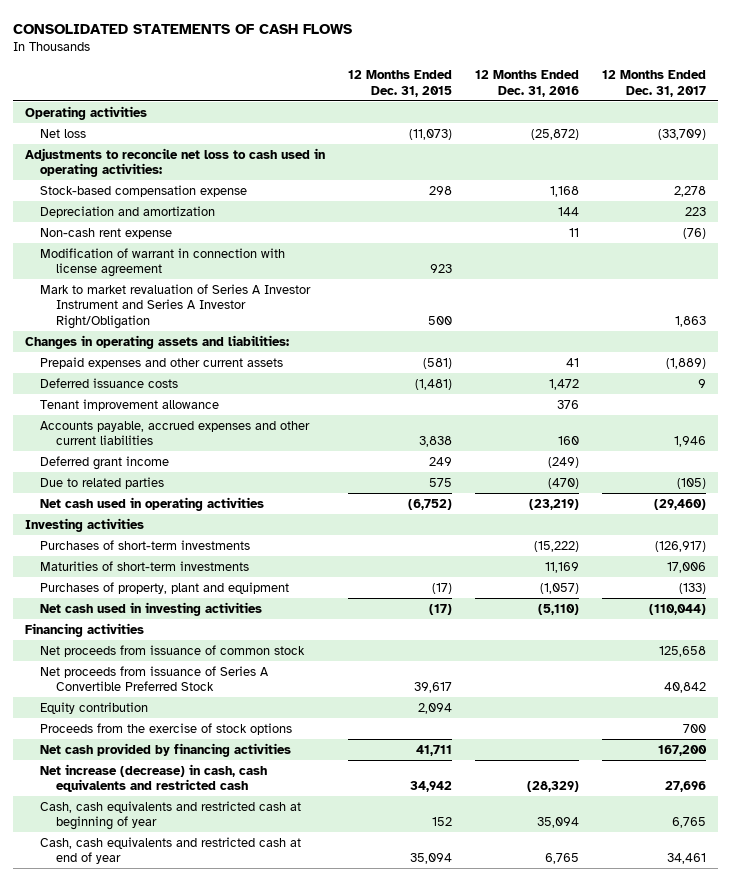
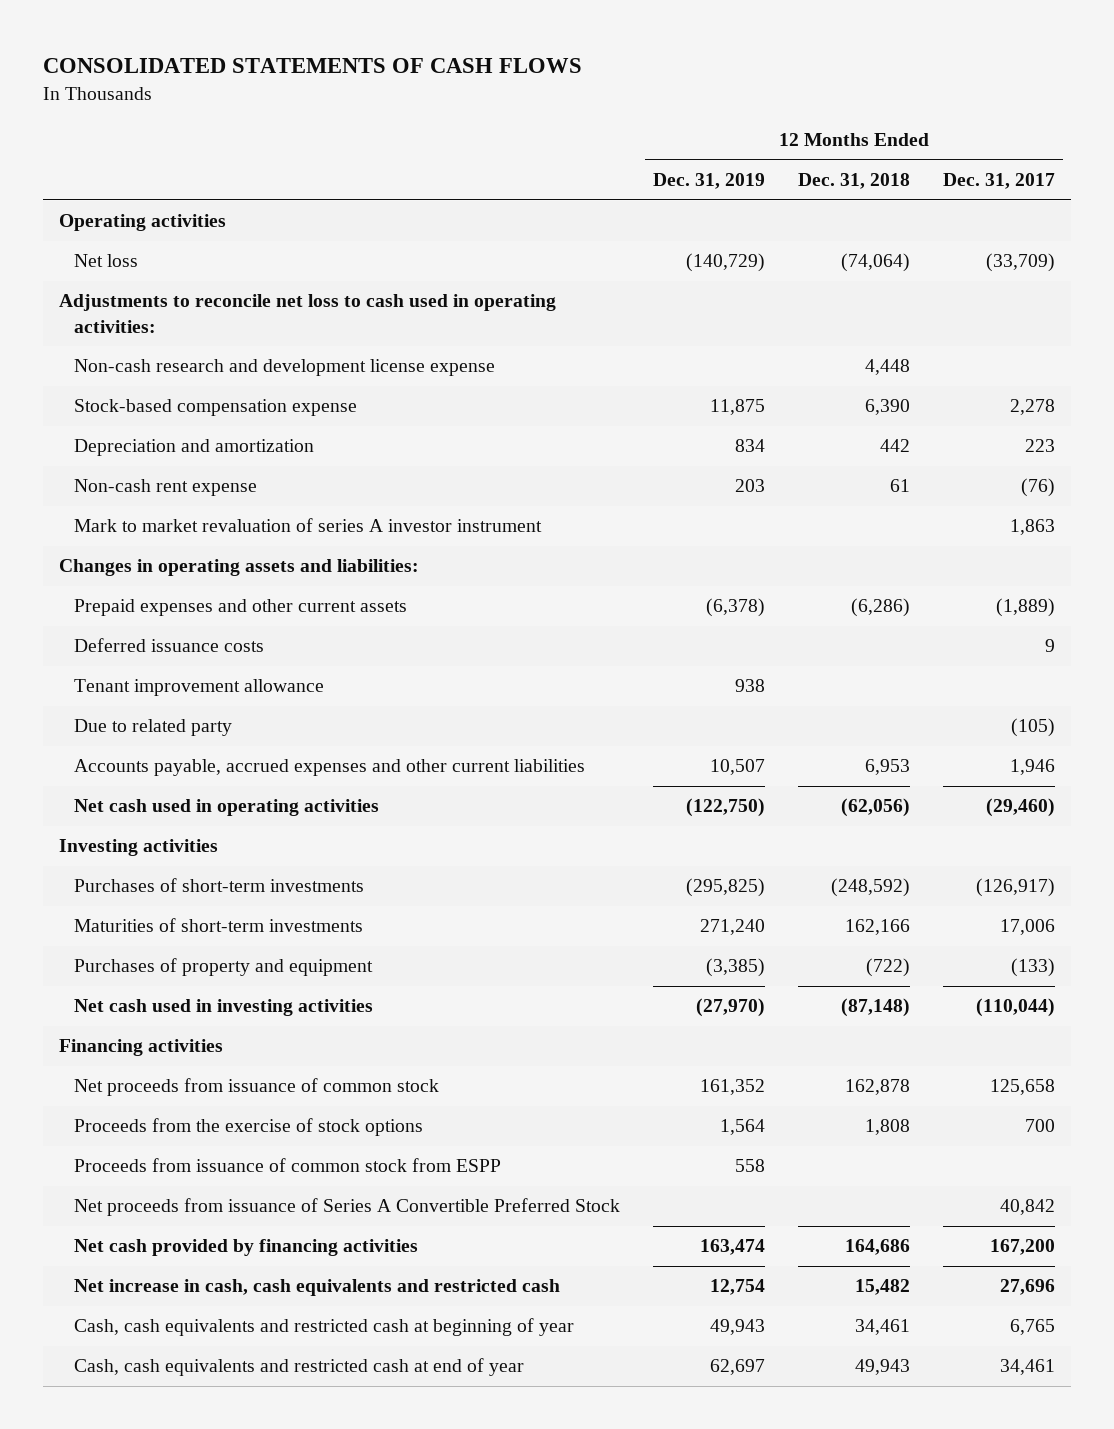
[347,70,452,97] 12 Months Ended Dec. 31, 2015 -> none
[475,70,580,97] 12 Months Ended Dec. 31, 2016 -> none
none -> [652,173,765,190] Dec. 31, 2019
none -> [797,173,910,190] Dec. 31, 2018
none -> [74,359,496,377] Non-cash research and development license expense
[40,247,286,278] Modification of warrant in connection with license agreement -> none
[40,283,312,329] Mark to market revaluation of Series A Investor Instrument and Series A Investor Right/Obligation -> [74,518,543,533] Mark to market revaluation of series A investor instrument
none -> [74,719,233,737] Due to related party
[40,455,170,470] Deferred grant income -> none
[40,476,165,489] Due to related parties -> none
[40,581,290,594] Purchases of property, plant and equipment -> [74,958,374,977] Purchases of property and equipment
[40,701,149,714] Equity contribution -> none
none -> [74,1158,502,1173] Proceeds from issuance of common stock from ESPP
[40,665,270,692] Net proceeds from issuance of Series A Convertible Preferred Stock -> [74,1198,621,1217] Net proceeds from issuance of Series A Convertible Preferred Stock
[40,763,268,793] Net increase (decrease) in cash, cash equivalents and restricted cash -> [74,1279,561,1297] Net increase in cash, cash equivalents and restricted cash

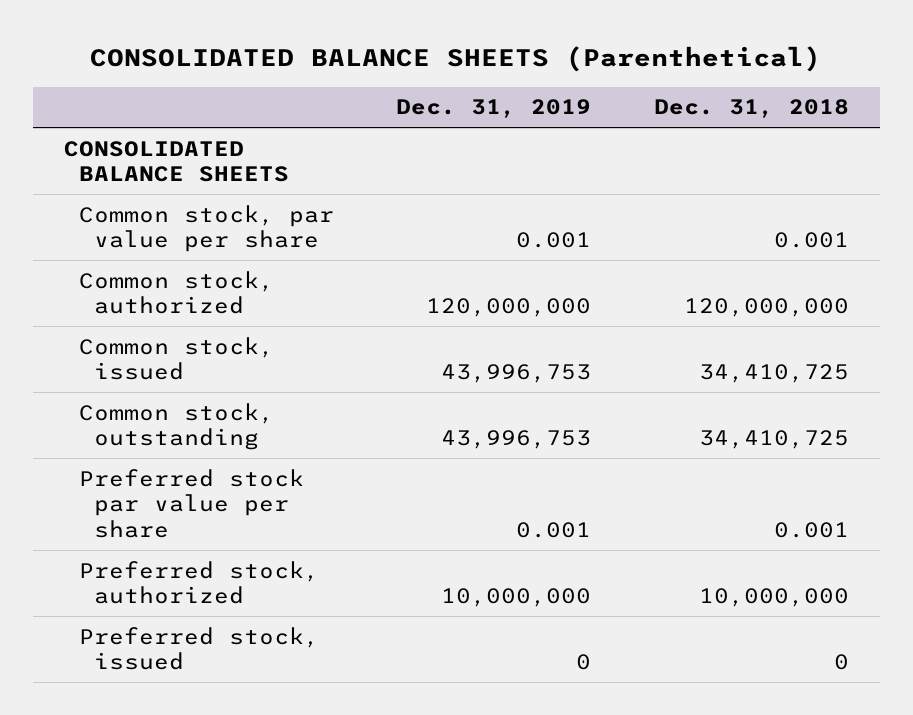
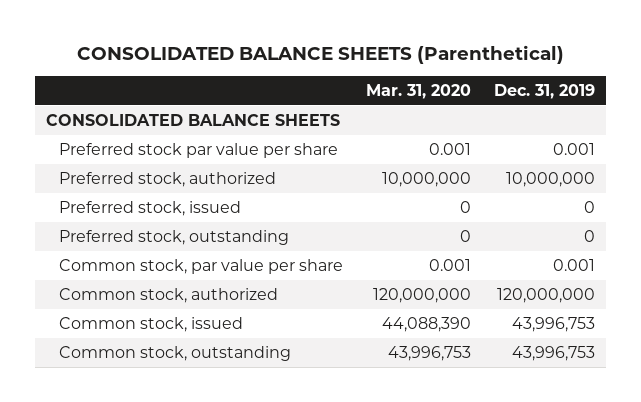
[653,99,849,119] Dec. 31, 2018 -> none
none -> [365,84,471,100] Mar. 31, 2020
[79,468,305,539] Preferred stock par value per share -> [58,143,338,159] Preferred stock par value per share
[79,560,320,605] Preferred stock, authorized -> [58,172,276,188] Preferred stock, authorized
[79,626,320,671] Preferred stock, issued -> [58,201,241,217] Preferred stock, issued
none -> [58,230,289,246] Preferred stock, outstanding

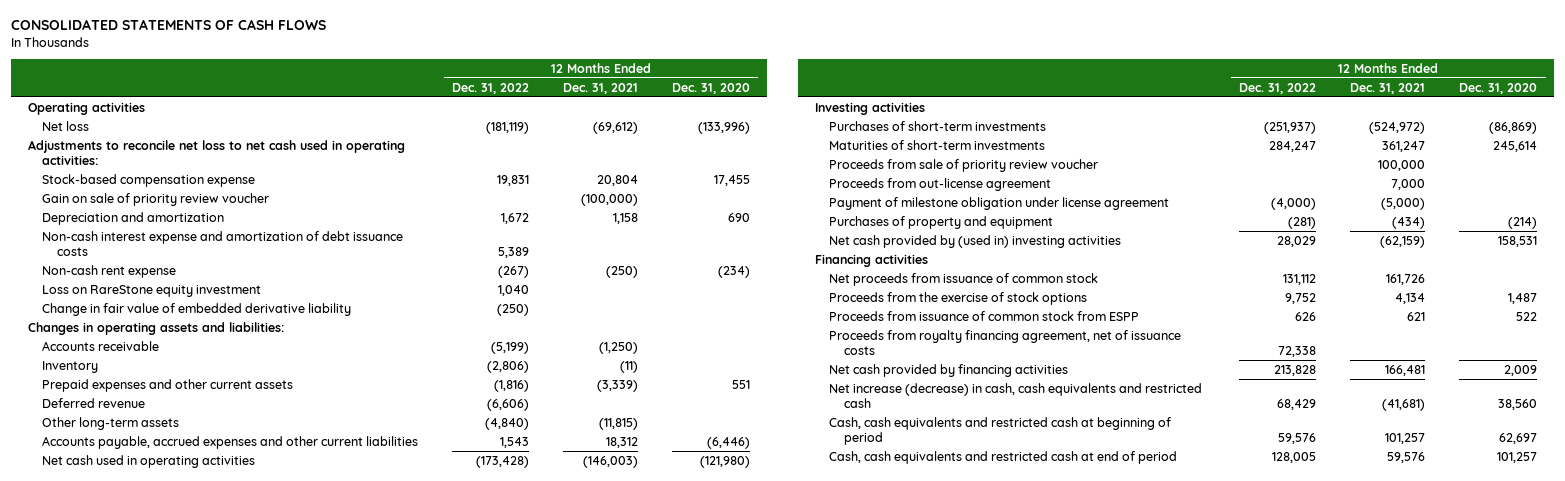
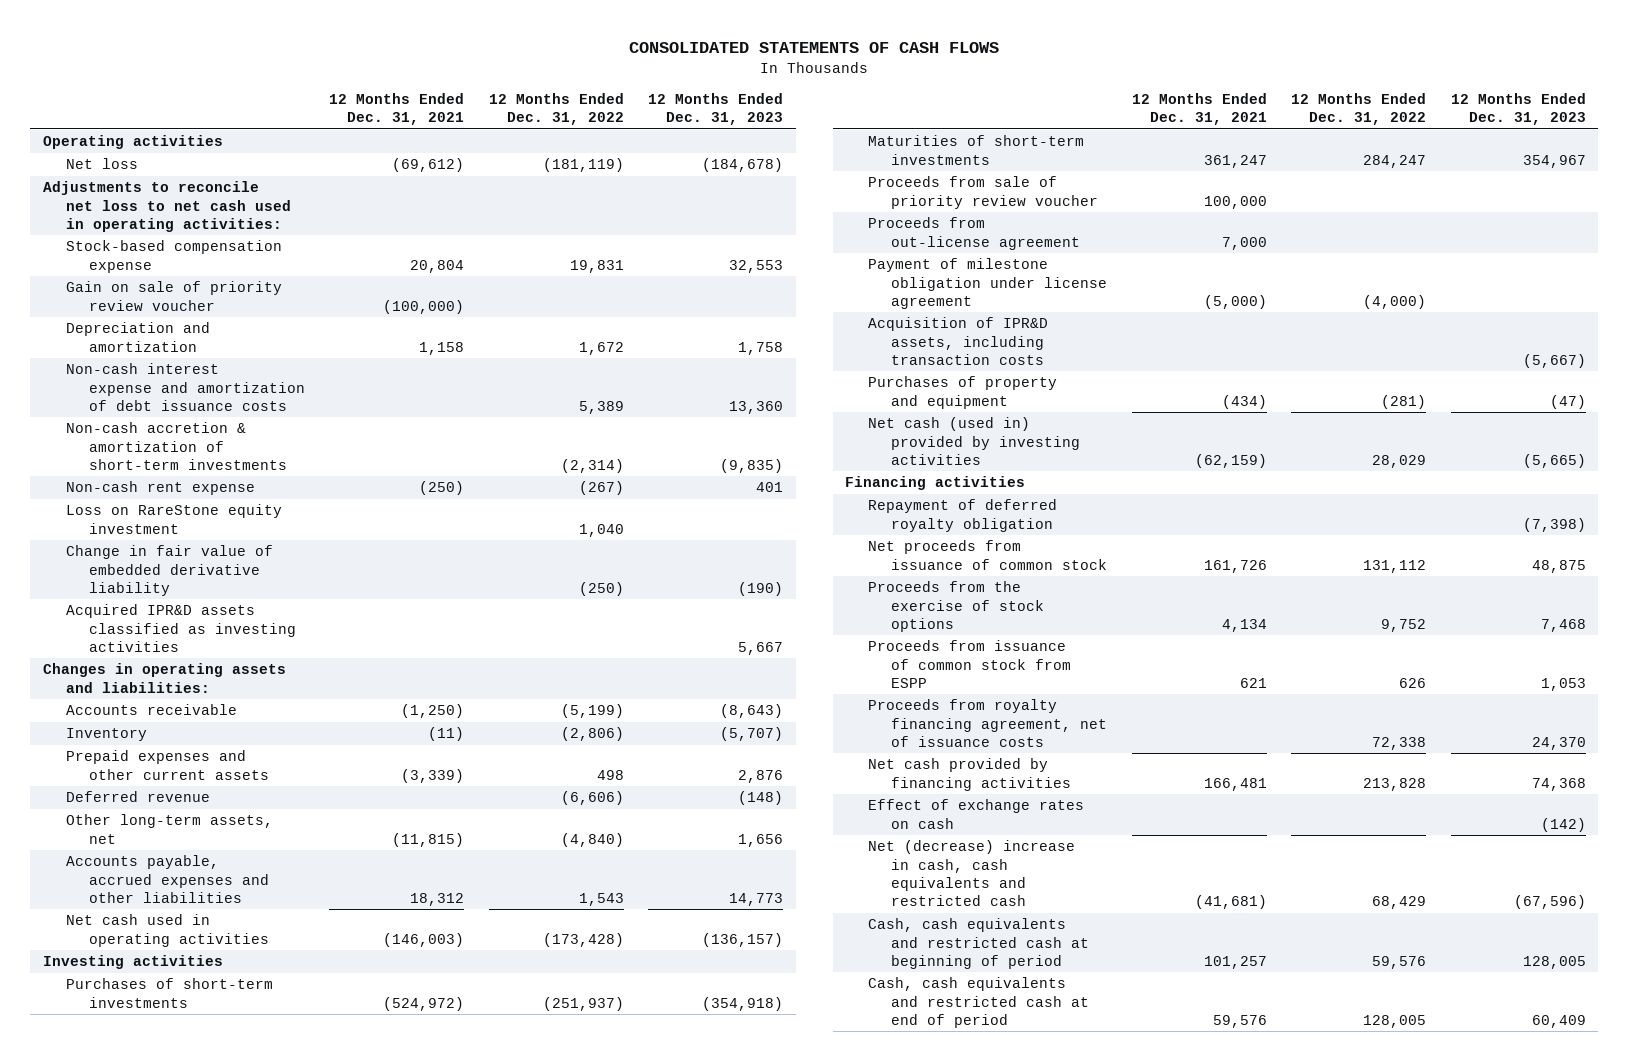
[671,82,750,94] Dec. 31, 2020 -> none
none -> [648,92,784,126] 12 Months Ended Dec. 31, 2023
none -> [65,422,287,471] Non-cash accretion & amortization of short-term investments
none -> [65,604,296,653] Acquired IPR&D assets classified as investing activities
[494,379,530,392] (1,816) -> [596,769,624,780] 498
[42,416,180,430] Other long-term assets -> [65,814,273,844] Other long-term assets, net
[42,435,419,449] Accounts payable, accrued expenses and other current liabilities -> [65,855,269,904] Accounts payable, accrued expenses and other liabilities
none -> [867,317,1048,366] Acquisition of IPR&D assets, including transaction costs
[829,234,1122,248] Net cash provided by (used in) investing activities -> [867,417,1080,466] Net cash (used in) provided by investing activities
none -> [867,499,1057,532] Repayment of deferred royalty obligation
none -> [867,799,1084,829] Effect of exchange rates on cash
[829,382,1203,409] Net increase (decrease) in cash, cash equivalents and restricted cash -> [867,840,1075,907] Net (decrease) increase in cash, cash equivalents and restricted cash

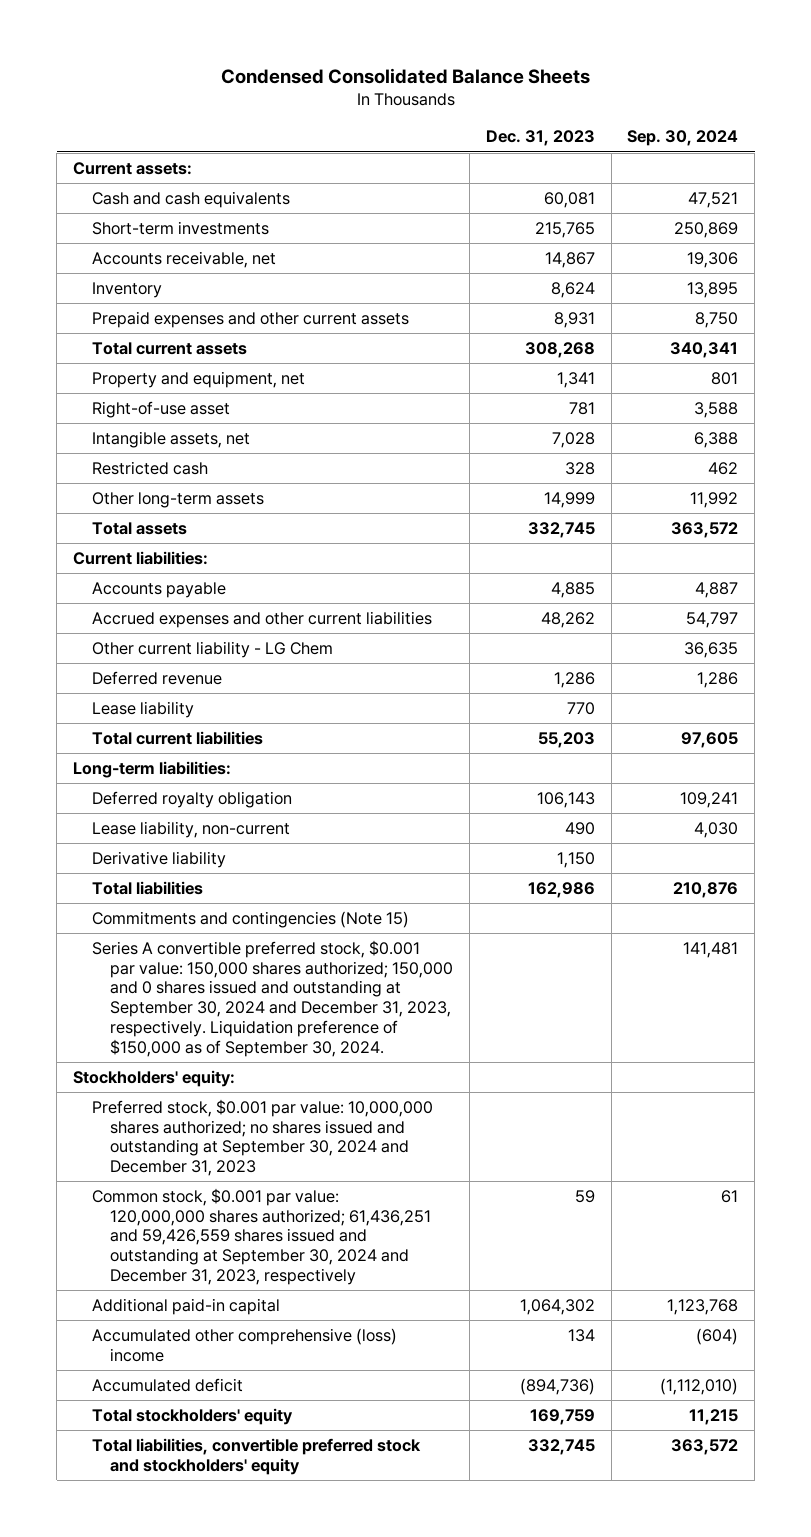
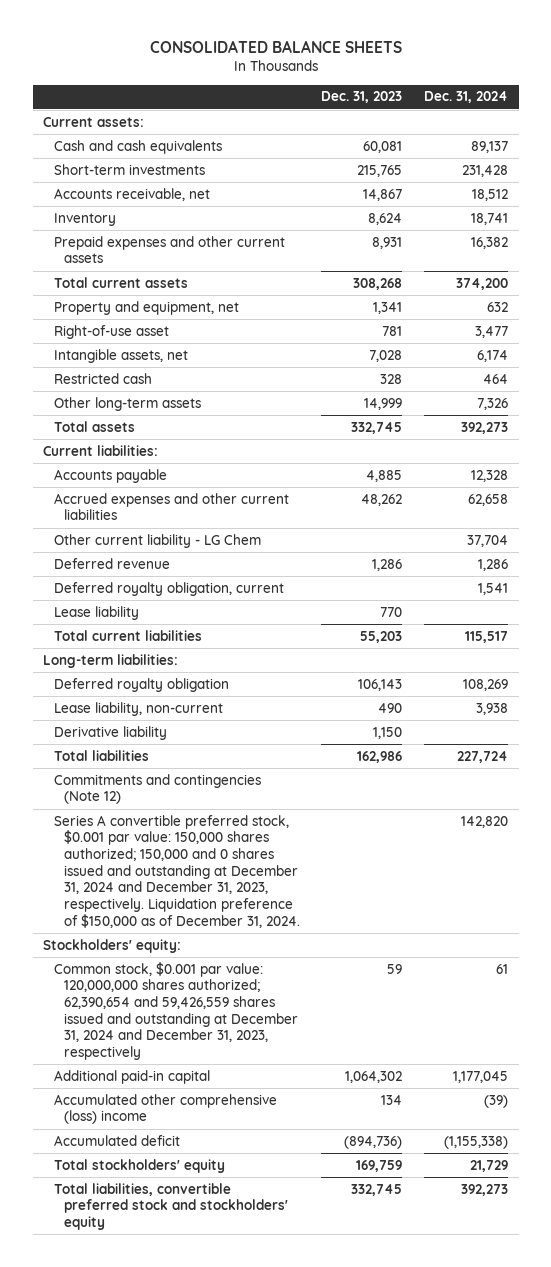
[220,67,590,84] Condensed Consolidated Balance Sheets -> [149,40,402,54] CONSOLIDATED BALANCE SHEETS
[627,130,739,147] Sep. 30, 2024 -> none
none -> [423,91,508,104] Dec. 31, 2024
none -> [53,581,284,596] Deferred royalty obligation, current
[91,911,409,929] Commitments and contingencies (Note 15) -> [53,773,261,805] Commitments and contingencies (Note 12)
[91,940,454,1057] Series A convertible preferred stock, $0.001 par value: 150,000 shares authorized; 150,000 and 0 shares issued and outstanding at September 30, 2024 and December 31, 2023, respectively. Liquidation preference of $150,000 as of September 30, 2024. -> [53,814,300,928] Series A convertible preferred stock, $0.001 par value: 150,000 shares authorized; 150,000 and 0 shares issued and outstanding at December 31, 2024 and December 31, 2023, respectively. Liquidation preference of $150,000 as of December 31, 2024.
[91,1099,433,1177] Preferred stock, $0.001 par value: 10,000,000 shares authorized; no shares issued and outstanding at September 30, 2024 and December 31, 2023 -> none
[91,1188,432,1285] Common stock, $0.001 par value: 120,000,000 shares authorized; 61,436,251 and 59,426,559 shares issued and outstanding at September 30, 2024 and December 31, 2023, respectively -> [53,961,298,1061] Common stock, $0.001 par value: 120,000,000 shares authorized; 62,390,654 and 59,426,559 shares issued and outstanding at December 31, 2024 and December 31, 2023, respectively

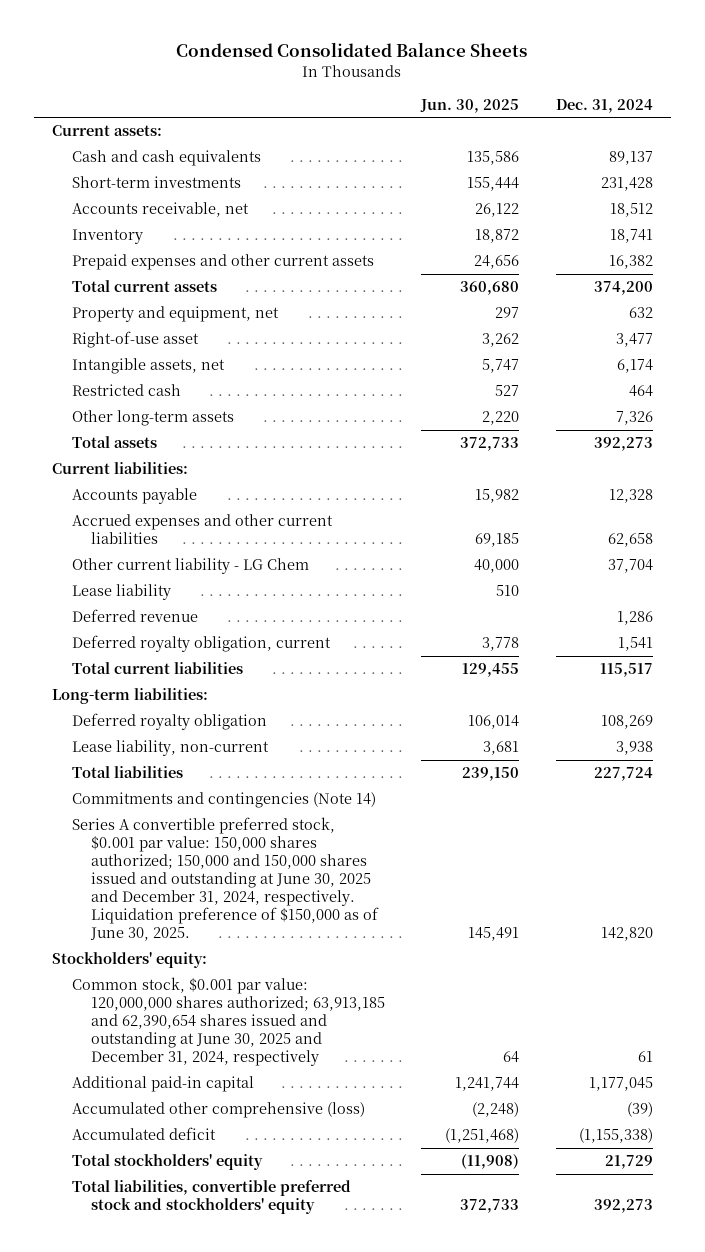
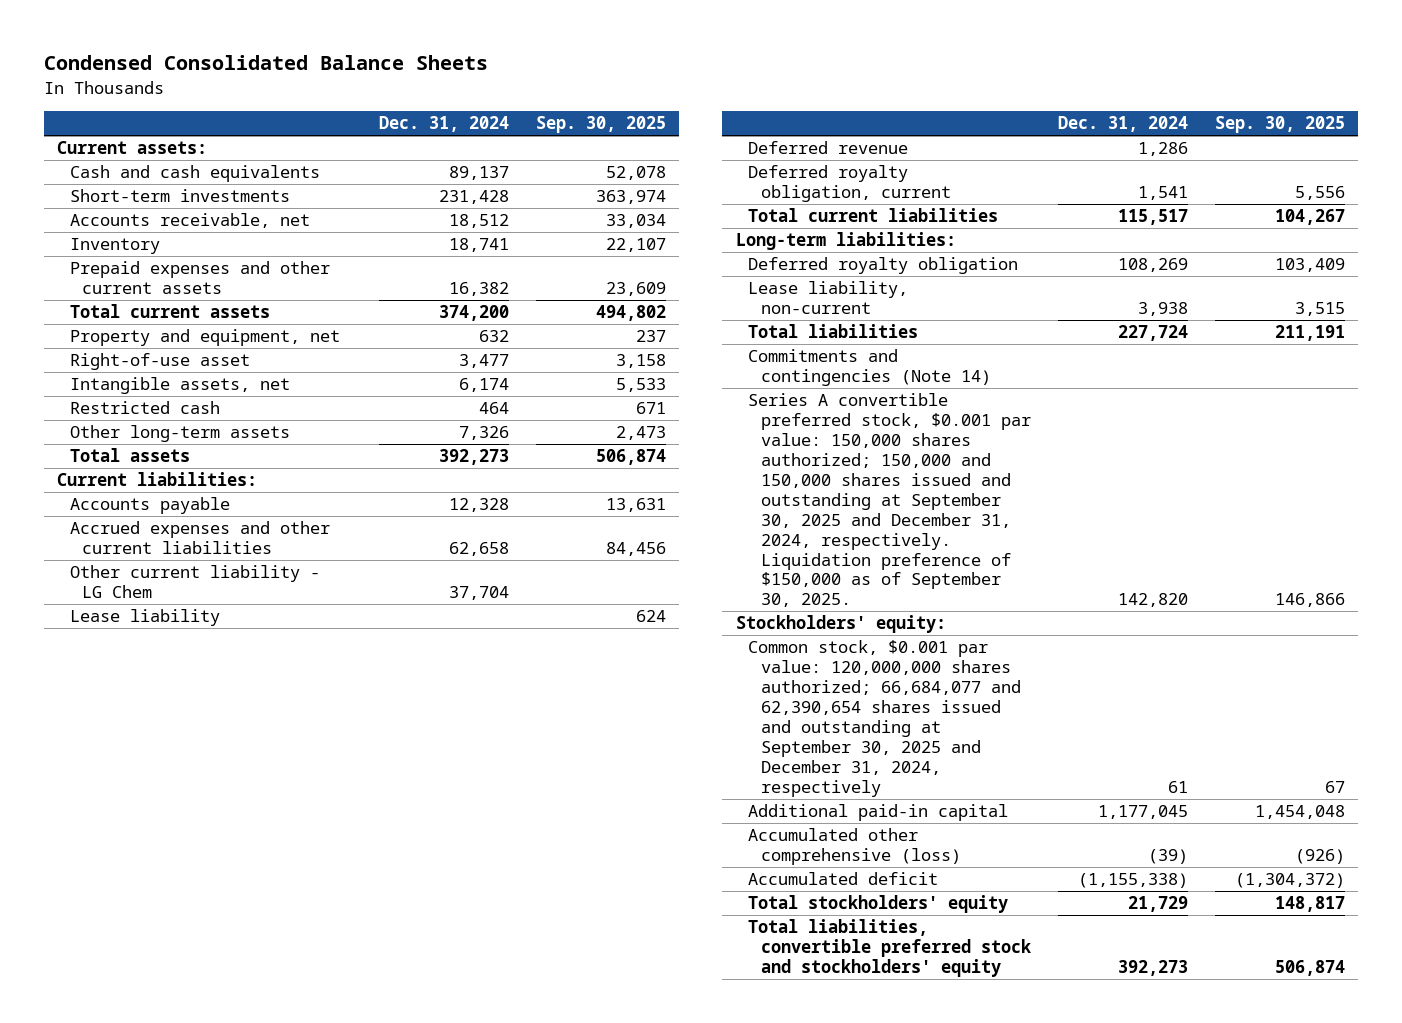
[420,98,520,113] Jun. 30, 2025 -> none
none -> [535,116,666,134] Sep. 30, 2025
[71,817,380,942] Series A convertible preferred stock, $0.001 par value: 150,000 shares authorized; 150,000 and 150,000 shares issued and outstanding at June 30, 2025 and December 31, 2024, respectively. Liquidation preference of $150,000 as of June 30, 2025. -> [748,393,1032,608] Series A convertible preferred stock, $0.001 par value: 150,000 shares authorized; 150,000 and 150,000 shares issued and outstanding at September 30, 2025 and December 31, 2024, respectively. Liquidation preference of $150,000 as of September 30, 2025.
[71,977,386,1067] Common stock, $0.001 par value: 120,000,000 shares authorized; 63,913,185 and 62,390,654 shares issued and outstanding at June 30, 2025 and December 31, 2024, respectively -> [748,640,1022,797] Common stock, $0.001 par value: 120,000,000 shares authorized; 66,684,077 and 62,390,654 shares issued and outstanding at September 30, 2025 and December 31, 2024, respectively

